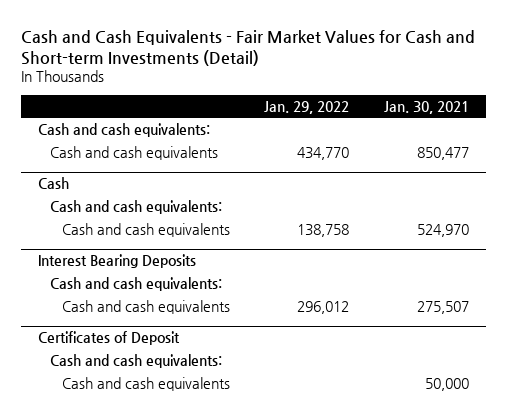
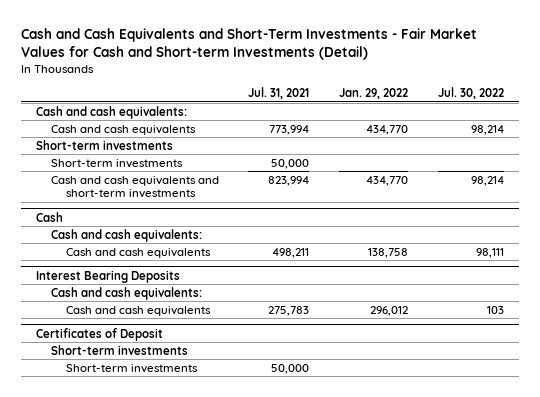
[20,29,475,66] Cash and Cash Equivalents - Fair Market Values for Cash and Short-term Investments (Detail) -> [20,28,477,61] Cash and Cash Equivalents and Short-Term Investments - Fair Market Values for Cash and Short-term Investments (Detail)
[383,100,469,114] Jan. 30, 2021 -> none
none -> [248,87,310,100] Jul. 31, 2021
none -> [437,87,504,100] Jul. 30, 2022
none -> [35,139,173,150] Short-term investments
none -> [50,158,183,168] Short-term investments
none -> [50,175,219,199] Cash and cash equivalents and short-term investments
[50,354,223,369] Cash and cash equivalents: -> none
[62,377,231,392] Cash and cash equivalents -> none
none -> [50,344,188,355] Short-term investments
none -> [65,363,198,373] Short-term investments

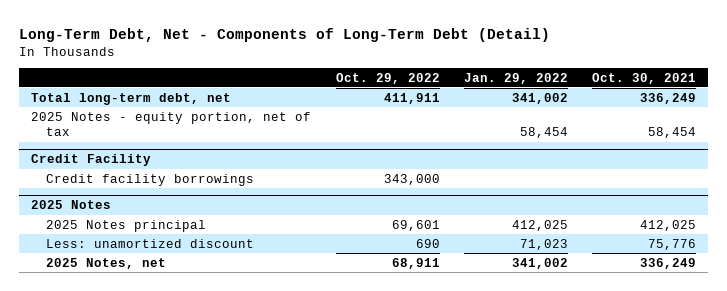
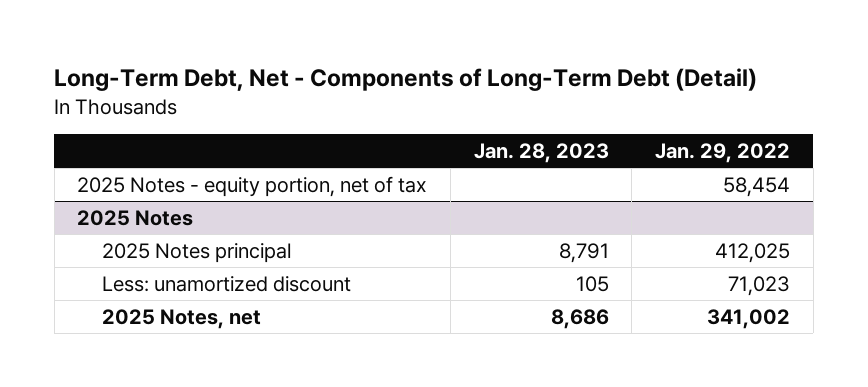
[335,72,440,84] Oct. 29, 2022 -> none
[592,72,697,84] Oct. 30, 2021 -> none
none -> [473,142,609,163] Jan. 28, 2023
[31,92,232,105] Total long-term debt, net -> none
[31,154,152,167] Credit Facility -> none
[46,173,255,186] Credit facility borrowings -> none

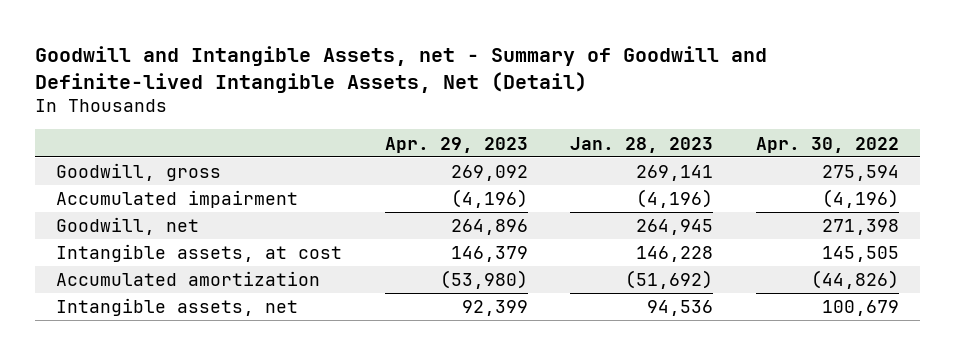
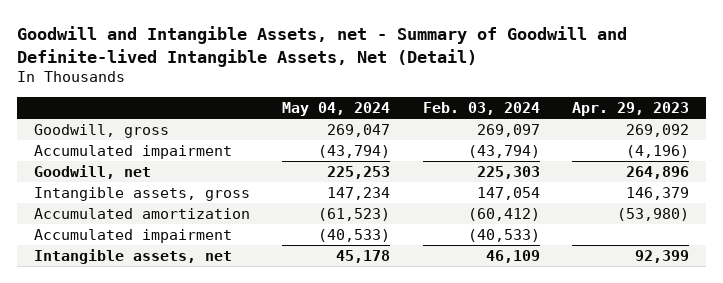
[570,136,714,153] Jan. 28, 2023 -> none
[755,136,899,153] Apr. 30, 2022 -> none
none -> [282,101,391,116] May 04, 2024
none -> [422,101,540,115] Feb. 03, 2024
[56,244,343,263] Intangible assets, at cost -> [33,187,250,202] Intangible assets, gross
none -> [33,229,232,244] Accumulated impairment

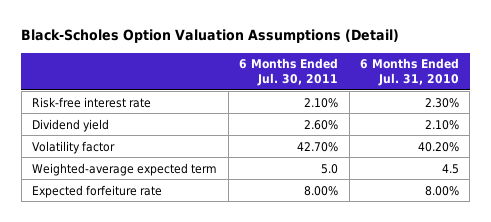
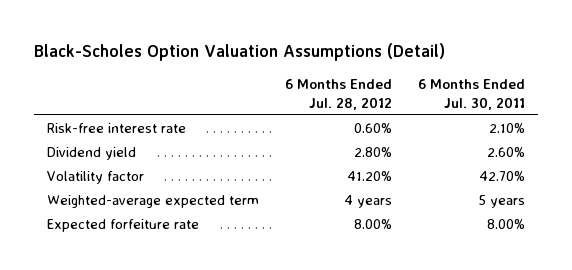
[360,58,460,87] 6 Months Ended Jul. 31, 2010 -> none
none -> [285,78,393,110] 6 Months Ended Jul. 28, 2012
[321,163,339,174] 5.0 -> [478,195,526,209] 5 years

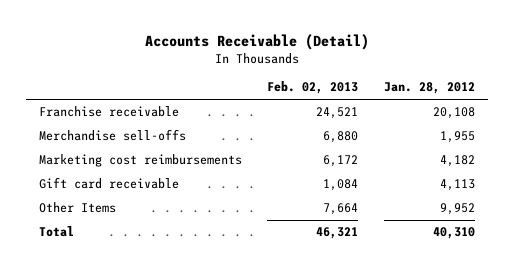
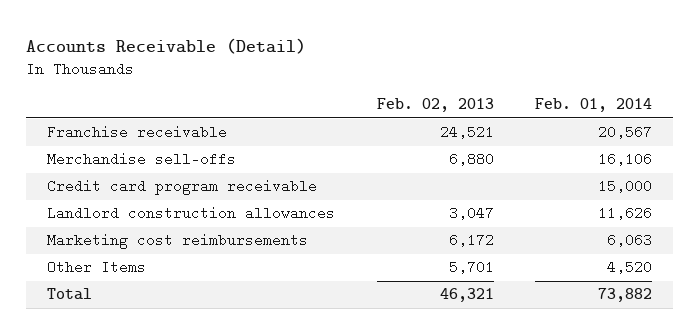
[383,82,475,95] Jan. 28, 2012 -> none
none -> [535,98,653,113] Feb. 01, 2014
none -> [47,179,318,196] Credit card program receivable
none -> [47,206,336,221] Landlord construction allowances
[39,177,180,190] Gift card receivable -> none
[323,203,359,216] 7,664 -> [448,260,494,275] 5,701

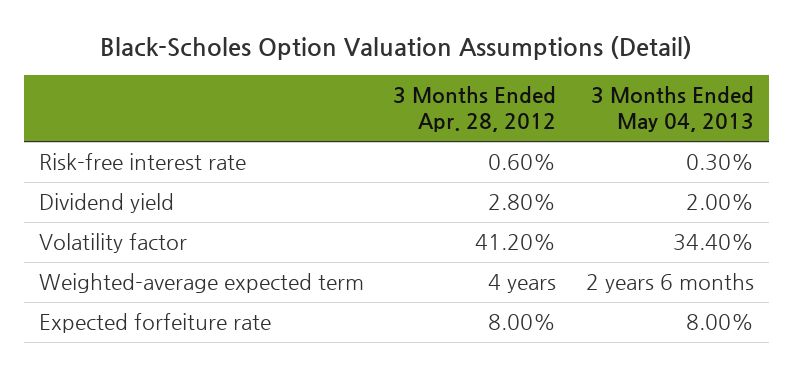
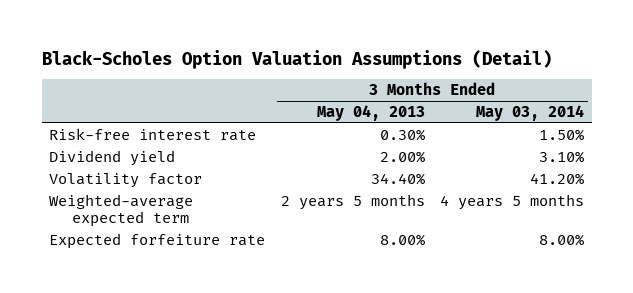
[393,86,557,133] 3 Months Ended Apr. 28, 2012 -> none
none -> [476,104,585,121] May 03, 2014
[586,272,755,293] 2 years 6 months -> [280,193,425,210] 2 years 5 months

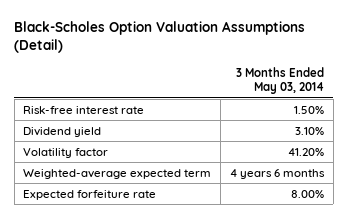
[316,104,425,121] May 04, 2013 -> none
[440,193,585,210] 4 years 5 months -> [230,168,326,179] 4 years 6 months

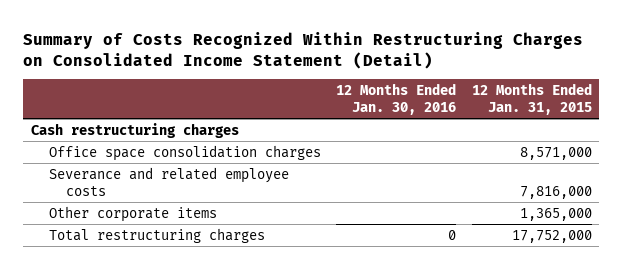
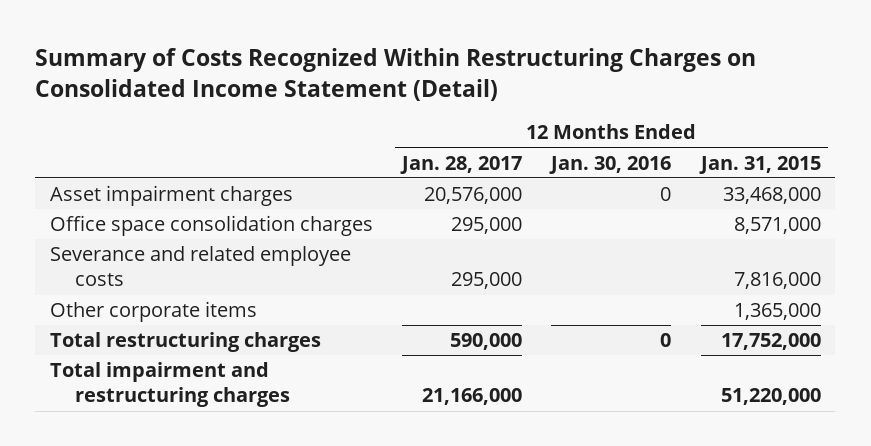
none -> [400,155,523,174] Jan. 28, 2017
[31,122,240,138] Cash restructuring charges -> none
none -> [50,185,294,207] Asset impairment charges
none -> [50,362,291,408] Total impairment and restructuring charges

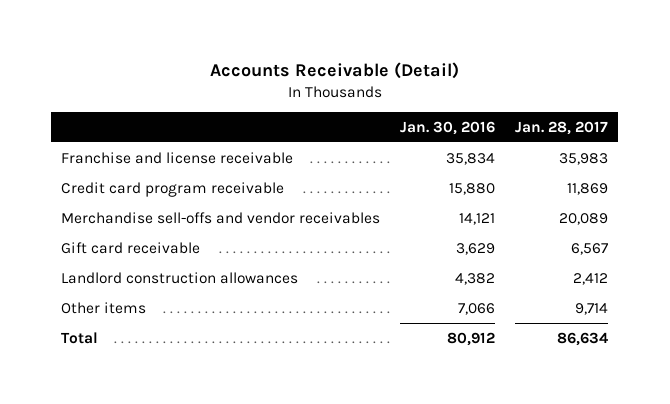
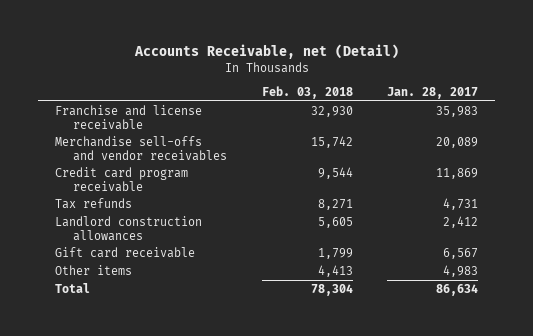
[209,61,459,79] Accounts Receivable (Detail) -> [133,44,399,60] Accounts Receivable, net (Detail)
[400,120,496,135] Jan. 30, 2016 -> none
none -> [261,85,353,99] Feb. 03, 2018
[61,181,285,197] Credit card program receivable -> [55,166,189,192] Credit card program receivable
none -> [55,197,133,209] Tax refunds
[61,241,201,254] Gift card receivable -> [55,246,196,258] Gift card receivable
[575,302,609,315] 9,714 -> [442,264,478,277] 4,983

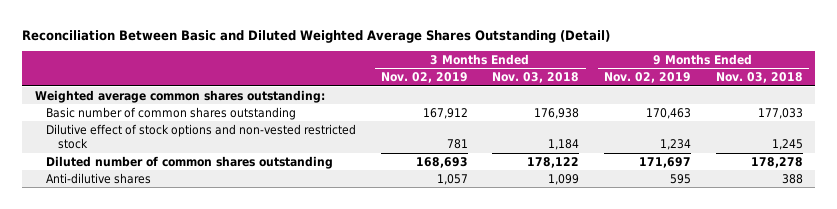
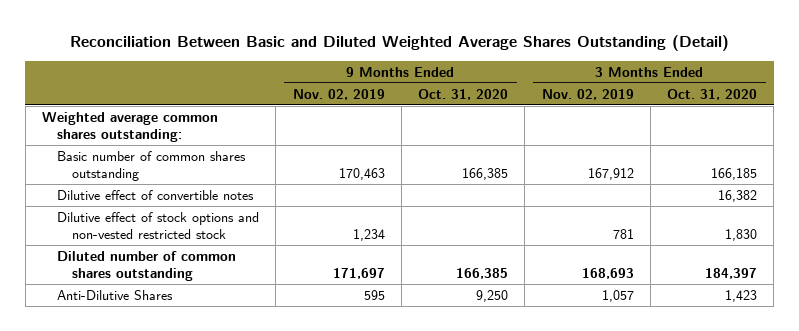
[492,72,580,84] Nov. 03, 2018 -> none
[715,72,803,84] Nov. 03, 2018 -> none
none -> [418,88,509,100] Oct. 31, 2020
none -> [667,88,758,100] Oct. 31, 2020
none -> [57,189,255,200] Dilutive effect of convertible notes
[46,172,152,184] Anti-dilutive shares -> [57,289,174,300] Anti-Dilutive Shares

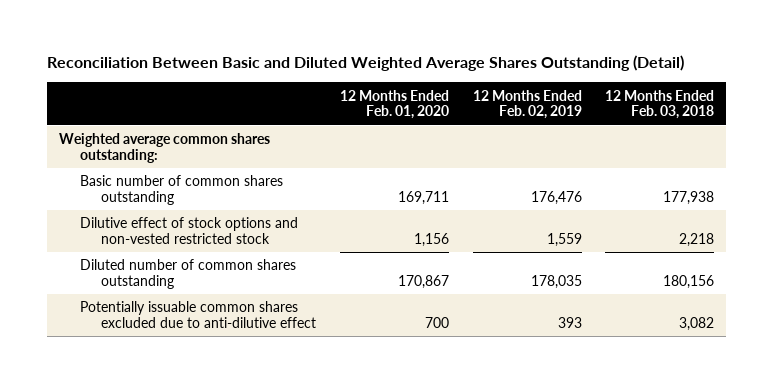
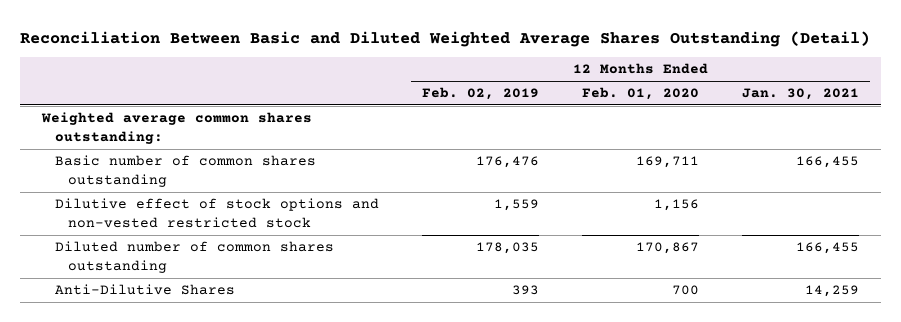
[605,89,715,120] 12 Months Ended Feb. 03, 2018 -> none
none -> [742,88,860,101] Jan. 30, 2021
[80,301,317,329] Potentially issuable common shares excluded due to anti-dilutive effect -> [54,284,235,296] Anti-Dilutive Shares

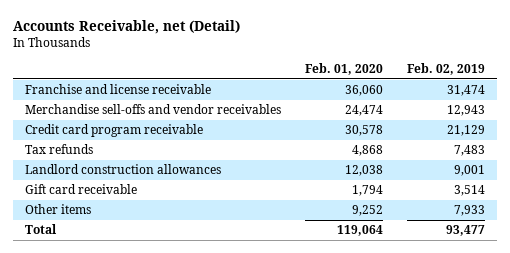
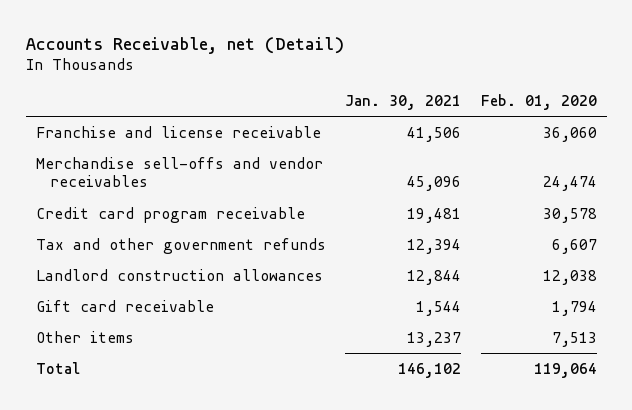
[407,63,486,76] Feb. 02, 2019 -> none
none -> [345,95,462,111] Jan. 30, 2021
[25,144,94,155] Tax refunds -> none
none -> [35,237,326,254] Tax and other government refunds
[352,205,384,217] 9,252 -> [551,331,597,347] 7,513

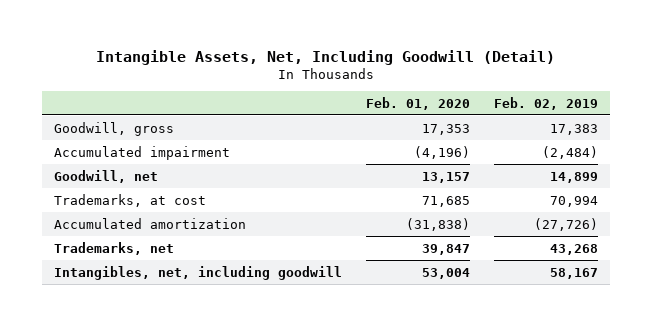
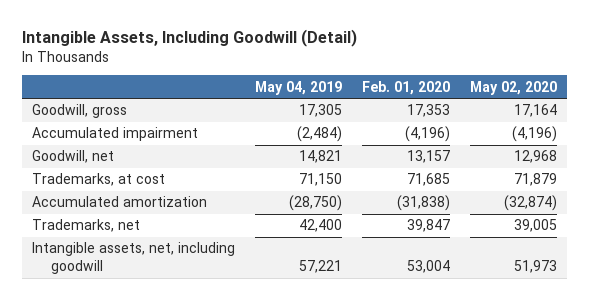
[96,49,556,65] Intangible Assets, Net, Including Goodwill (Detail) -> [21,29,357,48] Intangible Assets, Including Goodwill (Detail)
[493,96,598,110] Feb. 02, 2019 -> none
none -> [254,80,342,95] May 04, 2019
none -> [470,80,558,95] May 02, 2020
[54,265,343,280] Intangibles, net, including goodwill -> [31,242,235,275] Intangible assets, net, including goodwill

